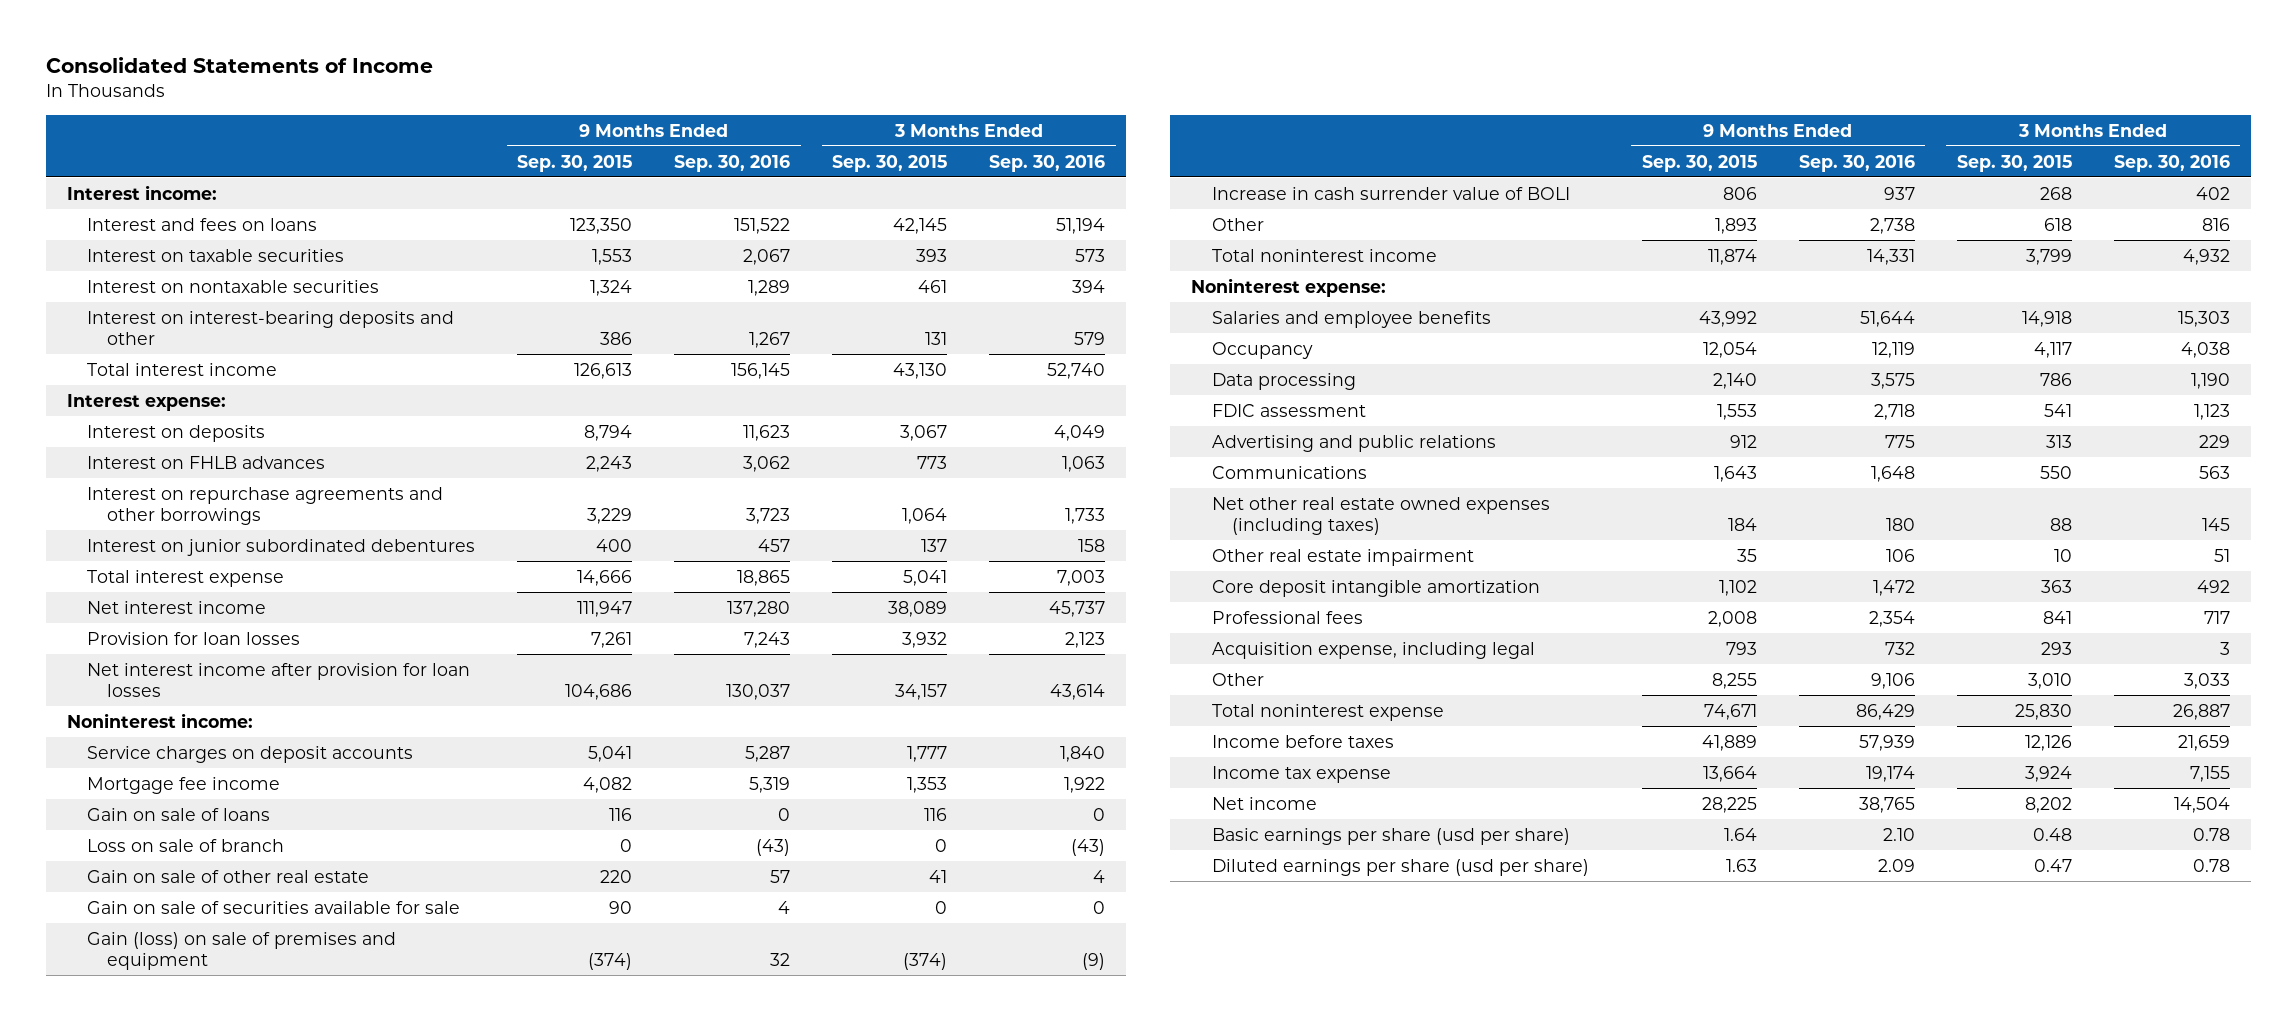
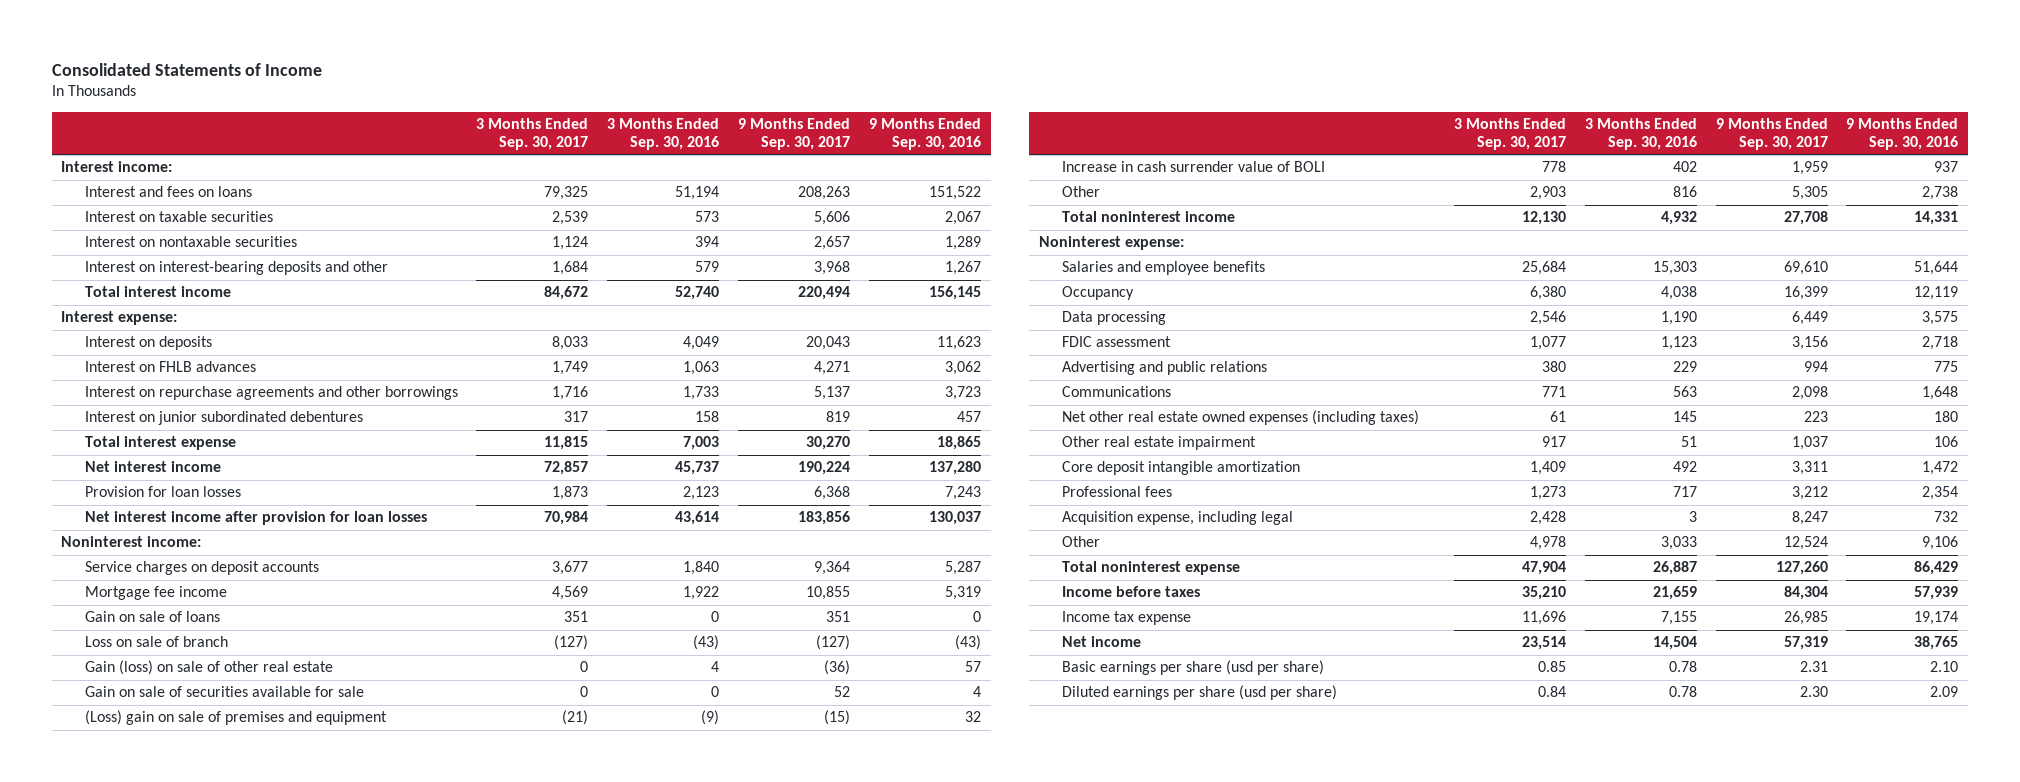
[517,154,633,172] Sep. 30, 2015 -> none
[832,154,948,172] Sep. 30, 2015 -> none
none -> [476,118,589,150] 3 Months Ended Sep. 30, 2017
none -> [738,118,851,150] 9 Months Ended Sep. 30, 2017
[87,869,370,883] Gain on sale of other real estate -> [84,660,333,676] Gain (loss) on sale of other real estate
[87,931,397,971] Gain (loss) on sale of premises and equipment -> [84,710,387,726] (Loss) gain on sale of premises and equipment

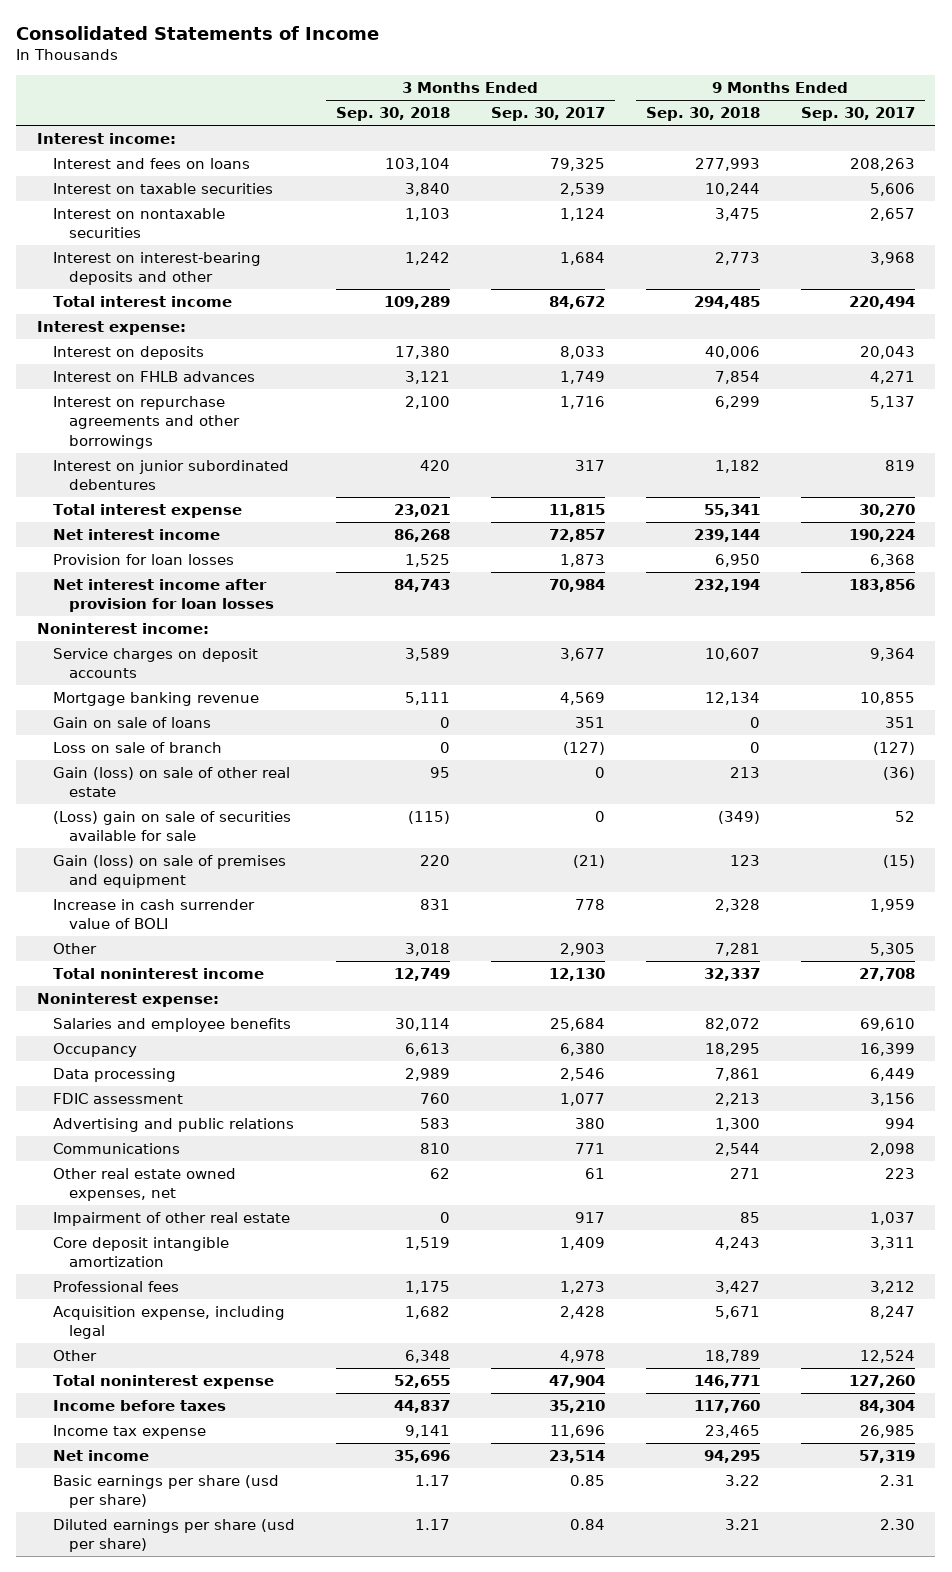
[607,118,720,150] 3 Months Ended Sep. 30, 2016 -> none
[869,118,982,150] 9 Months Ended Sep. 30, 2016 -> none
none -> [335,107,450,122] Sep. 30, 2018
none -> [645,107,760,122] Sep. 30, 2018
[84,586,227,601] Mortgage fee income -> [52,692,259,707] Mortgage banking revenue
[84,686,364,698] Gain on sale of securities available for sale -> [52,811,291,842] (Loss) gain on sale of securities available for sale
[84,710,387,726] (Loss) gain on sale of premises and equipment -> [52,855,286,889] Gain (loss) on sale of premises and equipment
[1061,410,1419,426] Net other real estate owned expenses (including taxes) -> [52,1168,236,1202] Other real estate owned expenses, net
[1061,436,1256,451] Other real estate impairment -> [52,1212,290,1227] Impairment of other real estate

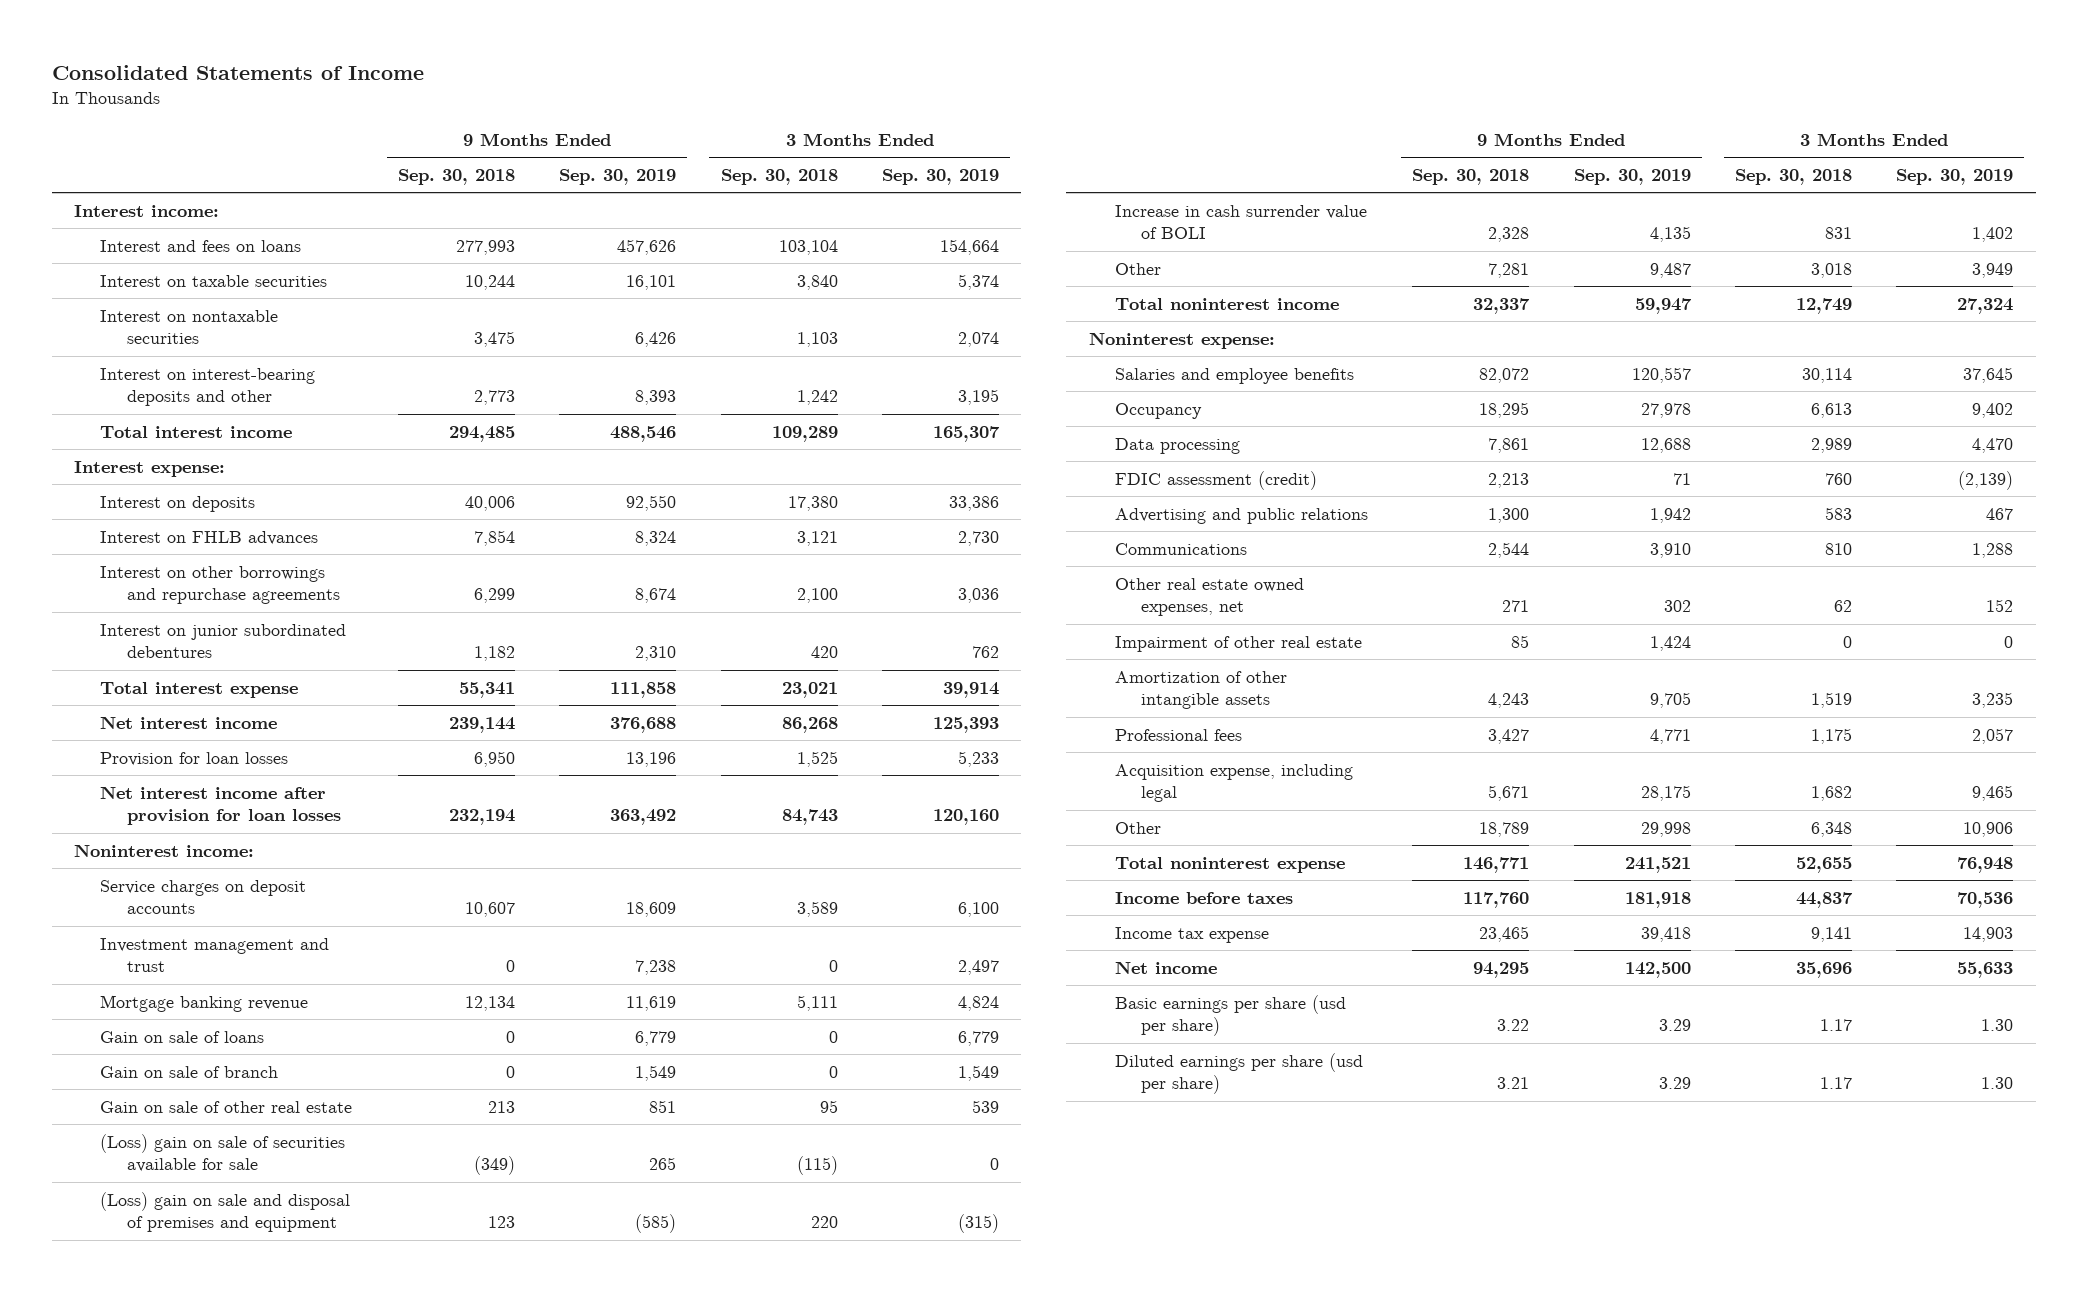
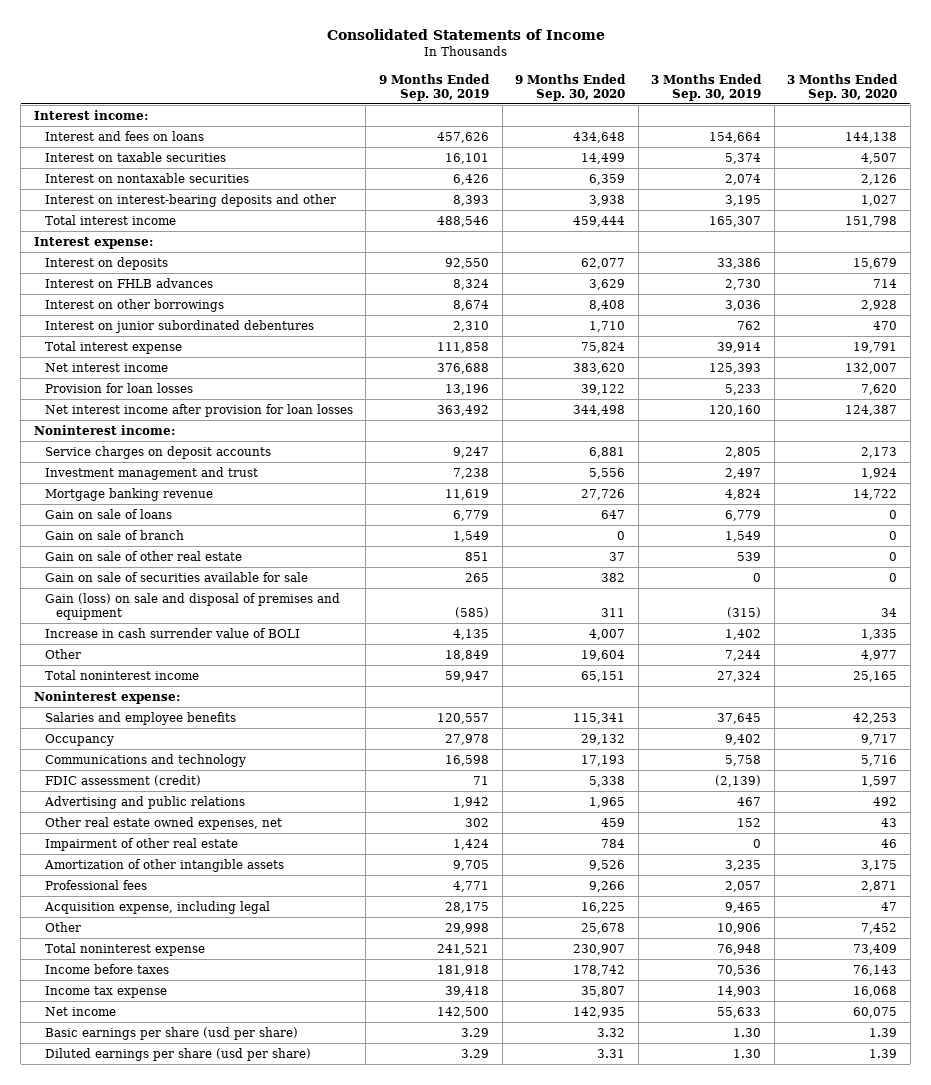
[397,169,515,186] Sep. 30, 2018 -> none
[720,169,838,186] Sep. 30, 2018 -> none
none -> [515,73,627,101] 9 Months Ended Sep. 30, 2020
none -> [787,73,899,101] 3 Months Ended Sep. 30, 2020
[100,565,340,605] Interest on other borrowings and repurchase agreements -> [44,298,224,312] Interest on other borrowings
[626,902,677,918] 18,609 -> [452,446,489,458] 9,247
[957,902,999,918] 6,100 -> [725,446,762,458] 2,805
[100,1133,346,1173] (Loss) gain on sale of securities available for sale -> [44,571,308,582] Gain on sale of securities available for sale
[100,1191,351,1233] (Loss) gain on sale and disposal of premises and equipment -> [44,592,340,621] Gain (loss) on sale and disposal of premises and equipment
[1649,262,1691,278] 9,487 -> [444,649,489,661] 18,849
[1972,262,2014,278] 3,949 -> [725,649,762,661] 7,244
[1114,437,1240,454] Data processing -> none
none -> [44,753,246,767] Communications and technology
[1114,542,1247,555] Communications -> none

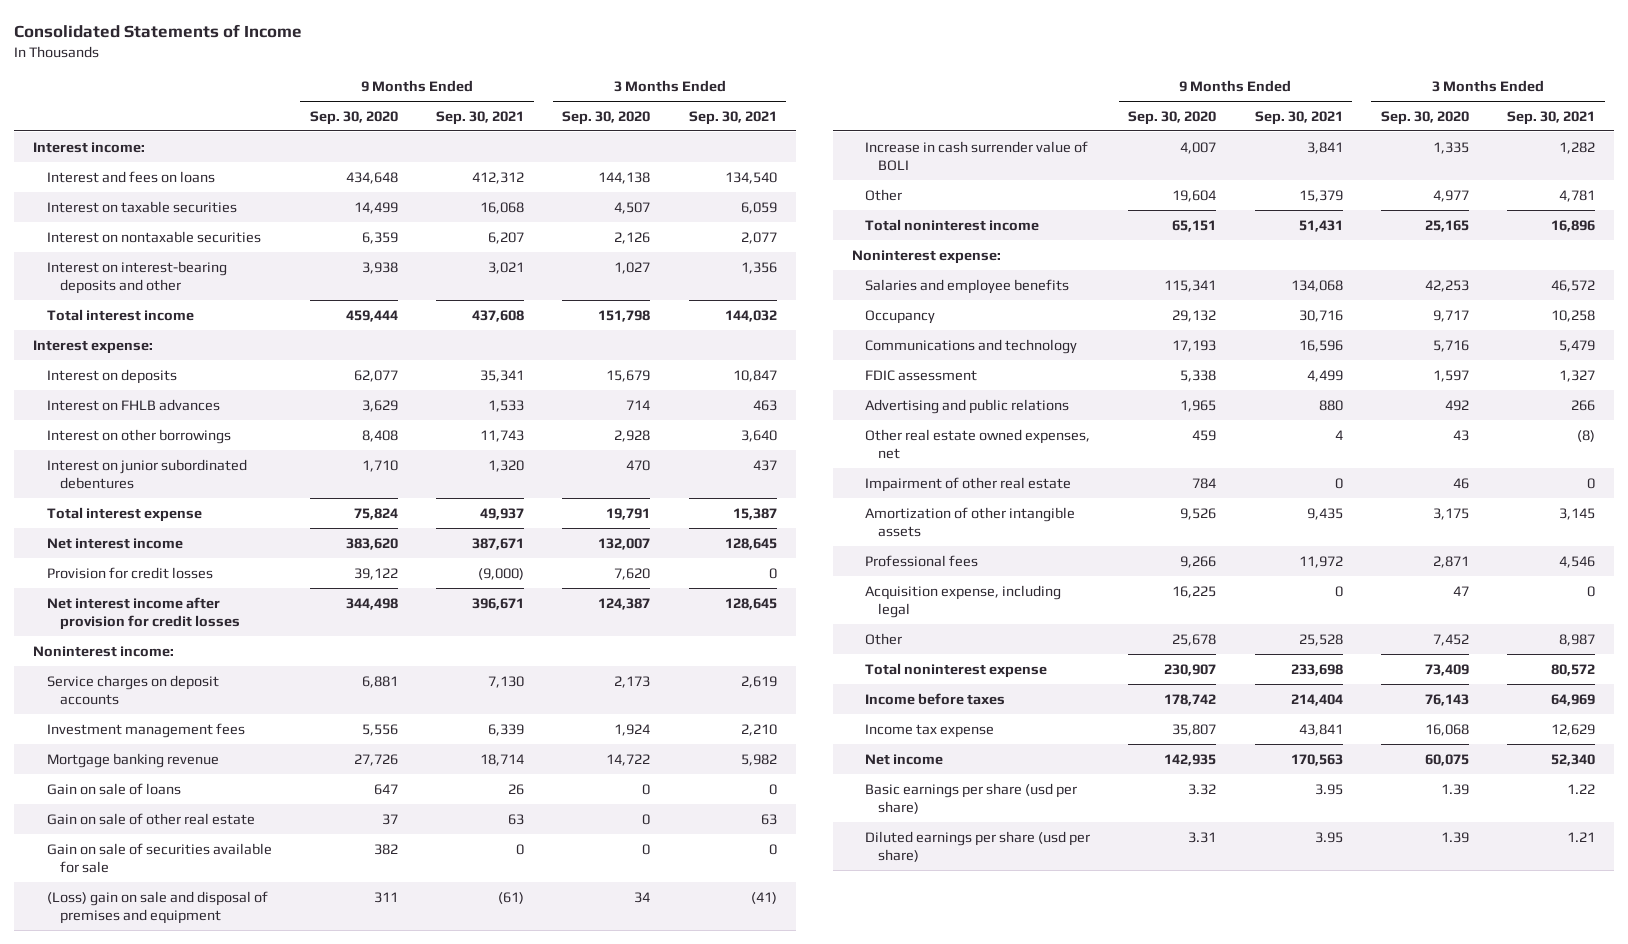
[378,73,490,101] 9 Months Ended Sep. 30, 2019 -> none
[651,73,763,101] 3 Months Ended Sep. 30, 2019 -> none
none -> [436,110,525,125] Sep. 30, 2021
none -> [688,110,777,125] Sep. 30, 2021
[44,382,193,393] Provision for loan losses -> [46,566,213,579] Provision for credit losses
[44,403,353,417] Net interest income after provision for loan losses -> [46,596,240,630] Net interest income after provision for credit losses
[44,466,258,480] Investment management and trust -> [46,722,245,738] Investment management fees
[44,529,184,540] Gain on sale of branch -> none
[44,592,340,621] Gain (loss) on sale and disposal of premises and equipment -> [46,890,268,924] (Loss) gain on sale and disposal of premises and equipment
[44,774,201,786] FDIC assessment (credit) -> [864,369,977,381] FDIC assessment

